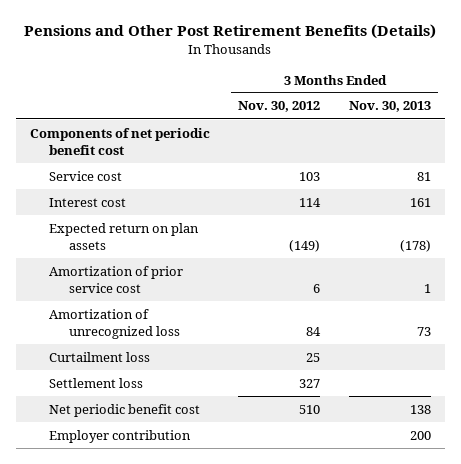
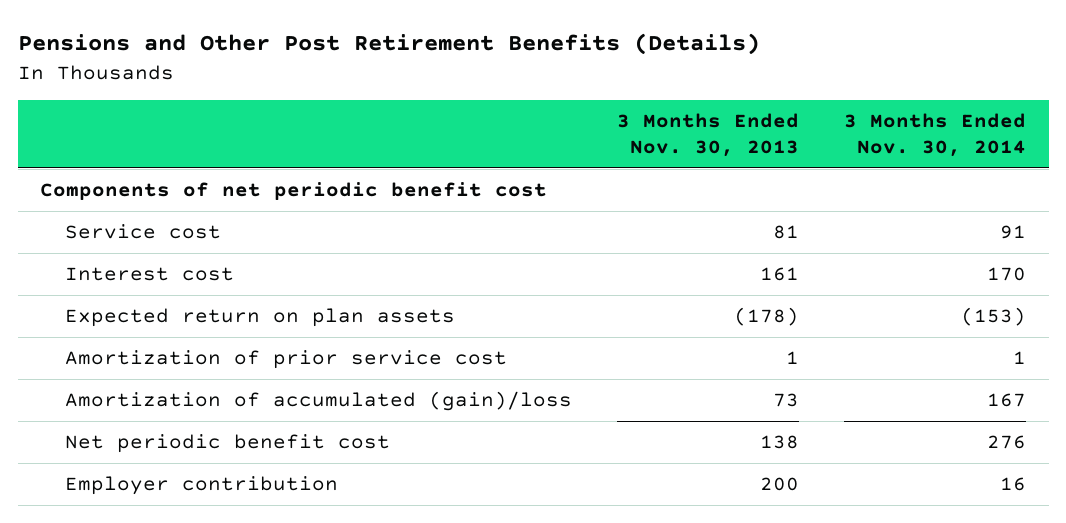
[238,101,321,113] Nov. 30, 2012 -> none
none -> [844,112,1027,158] 3 Months Ended Nov. 30, 2014
[49,351,151,362] Curtailment loss -> none
[49,377,144,388] Settlement loss -> none
[49,308,180,339] Amortization of unrecognized loss -> [64,391,572,412] Amortization of accumulated (gain)/loss

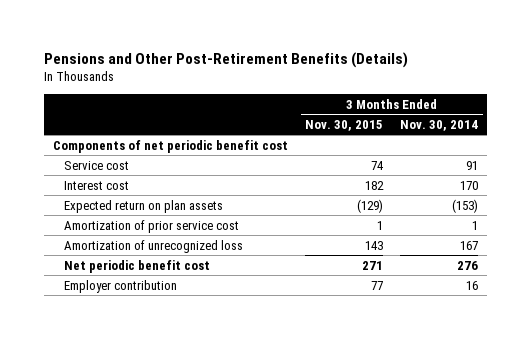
[17,33,760,56] Pensions and Other Post Retirement Benefits (Details) -> [43,51,408,68] Pensions and Other Post-Retirement Benefits (Details)
[616,112,799,158] 3 Months Ended Nov. 30, 2013 -> none
none -> [304,119,383,131] Nov. 30, 2015
[64,391,572,412] Amortization of accumulated (gain)/loss -> [63,239,243,253] Amortization of unrecognized loss

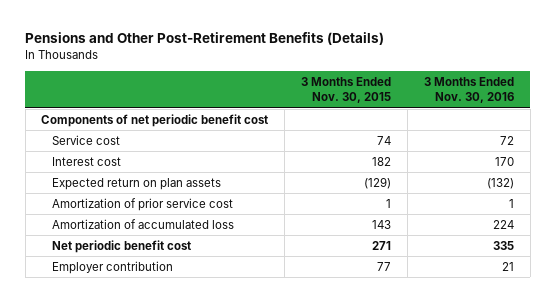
[400,119,479,131] Nov. 30, 2014 -> none
none -> [423,76,514,104] 3 Months Ended Nov. 30, 2016
[63,239,243,253] Amortization of unrecognized loss -> [52,219,235,230] Amortization of accumulated loss

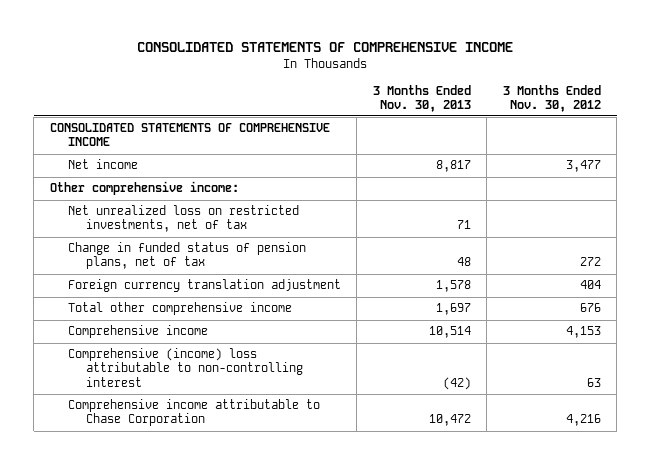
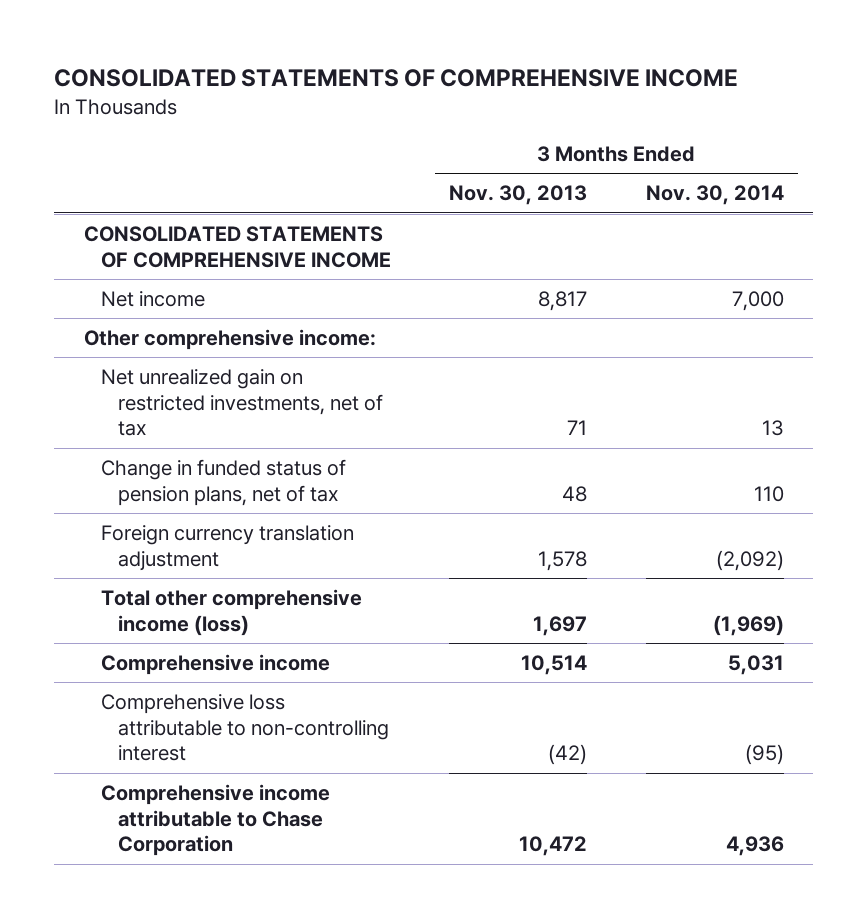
[502,84,601,112] 3 Months Ended Nov. 30, 2012 -> none
none -> [645,185,784,206] Nov. 30, 2014
[67,205,299,233] Net unrealized loss on restricted investments, net of tax -> [100,368,383,437] Net unrealized gain on restricted investments, net of tax
[67,302,292,316] Total other comprehensive income -> [100,588,362,636] Total other comprehensive income (loss)
[67,348,304,387] Comprehensive (income) loss attributable to non-controlling interest -> [100,693,389,762] Comprehensive loss attributable to non-controlling interest

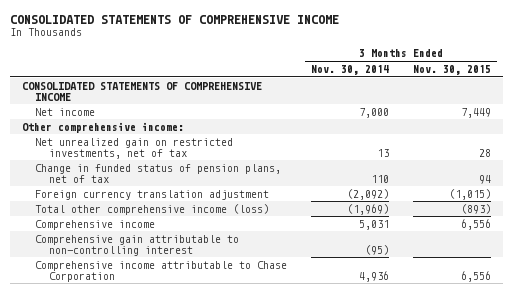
[449,185,588,206] Nov. 30, 2013 -> none
none -> [413,64,492,75] Nov. 30, 2015
[100,693,389,762] Comprehensive loss attributable to non-controlling interest -> [35,234,240,256] Comprehensive gain attributable to non-controlling interest

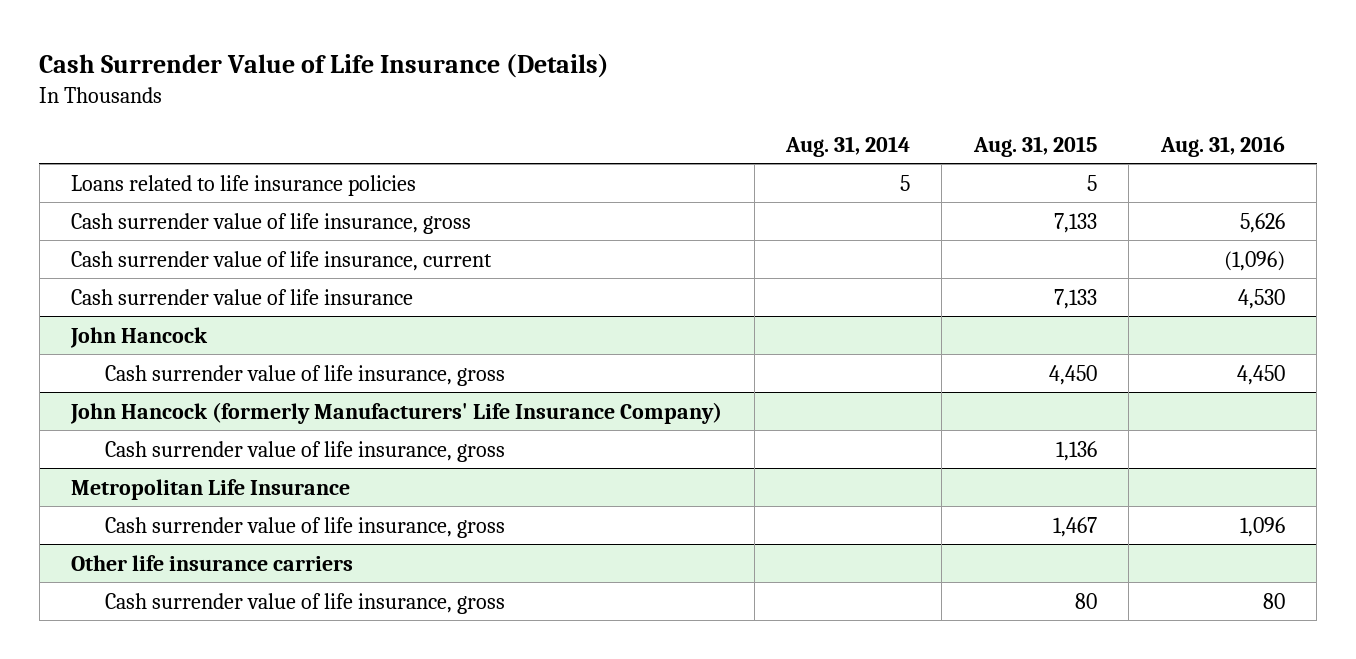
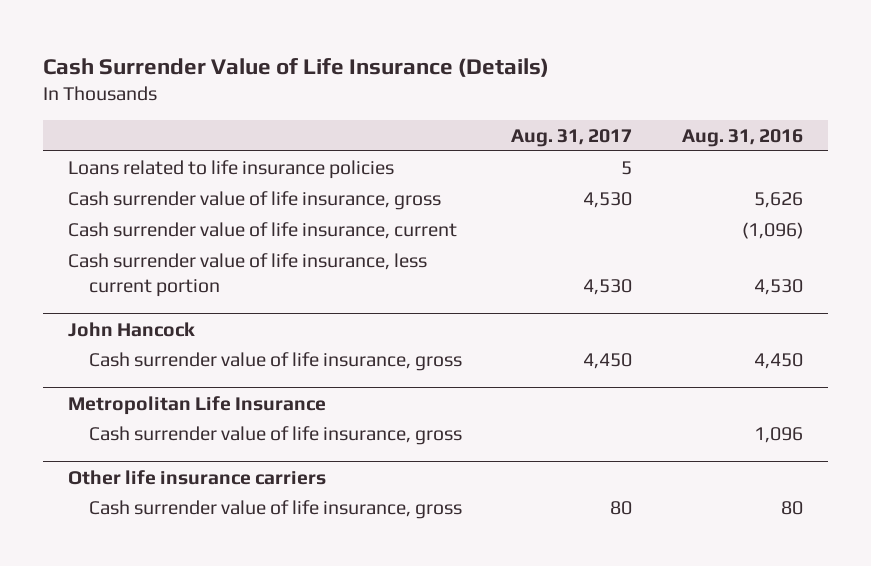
[785,135,911,157] Aug. 31, 2014 -> none
[972,135,1097,157] Aug. 31, 2015 -> none
none -> [511,128,633,147] Aug. 31, 2017
[71,288,414,305] Cash surrender value of life insurance -> [68,252,428,298] Cash surrender value of life insurance, less current portion
[70,401,723,424] John Hancock (formerly Manufacturers' Life Insurance Company) -> none
[105,440,506,462] Cash surrender value of life insurance, gross -> none

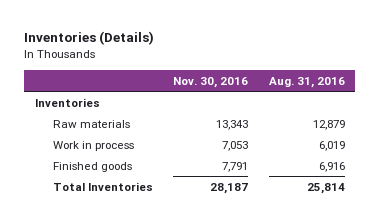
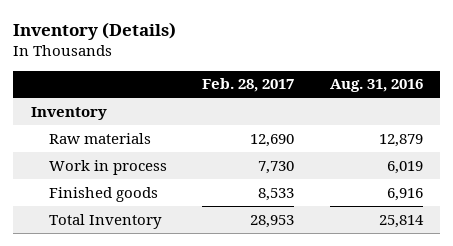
[24,31,155,46] Inventories (Details) -> [12,21,176,40] Inventory (Details)
[173,76,249,88] Nov. 30, 2016 -> none
none -> [202,78,295,93] Feb. 28, 2017
[34,97,100,107] Inventories -> [30,106,107,120] Inventory
[52,181,153,191] Total Inventories -> [48,213,162,229] Total Inventory

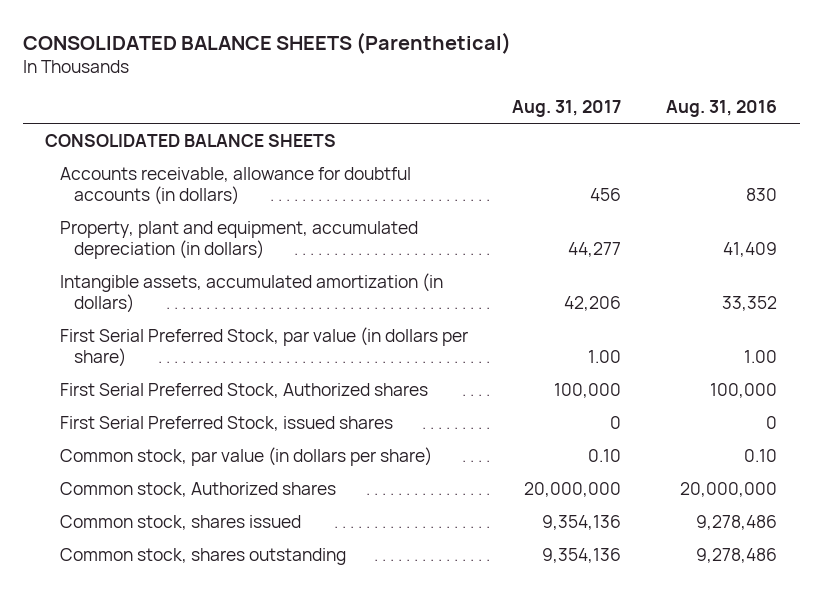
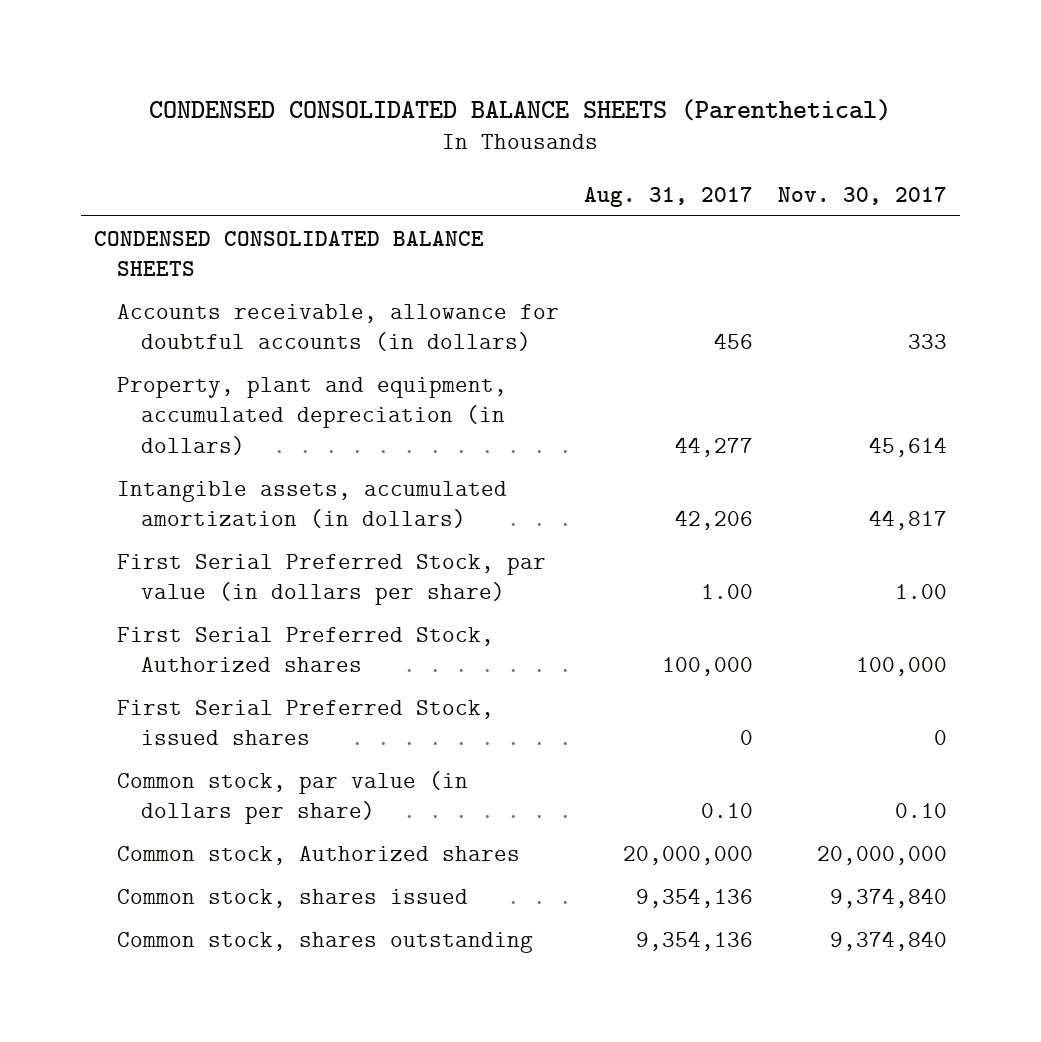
[22,31,511,54] CONSOLIDATED BALANCE SHEETS (Parenthetical) -> [149,98,892,121] CONDENSED CONSOLIDATED BALANCE SHEETS (Parenthetical)
[666,99,778,117] Aug. 31, 2016 -> none
none -> [778,186,948,205] Nov. 30, 2017
[45,133,337,147] CONSOLIDATED BALANCE SHEETS -> [93,230,484,277] CONDENSED CONSOLIDATED BALANCE SHEETS

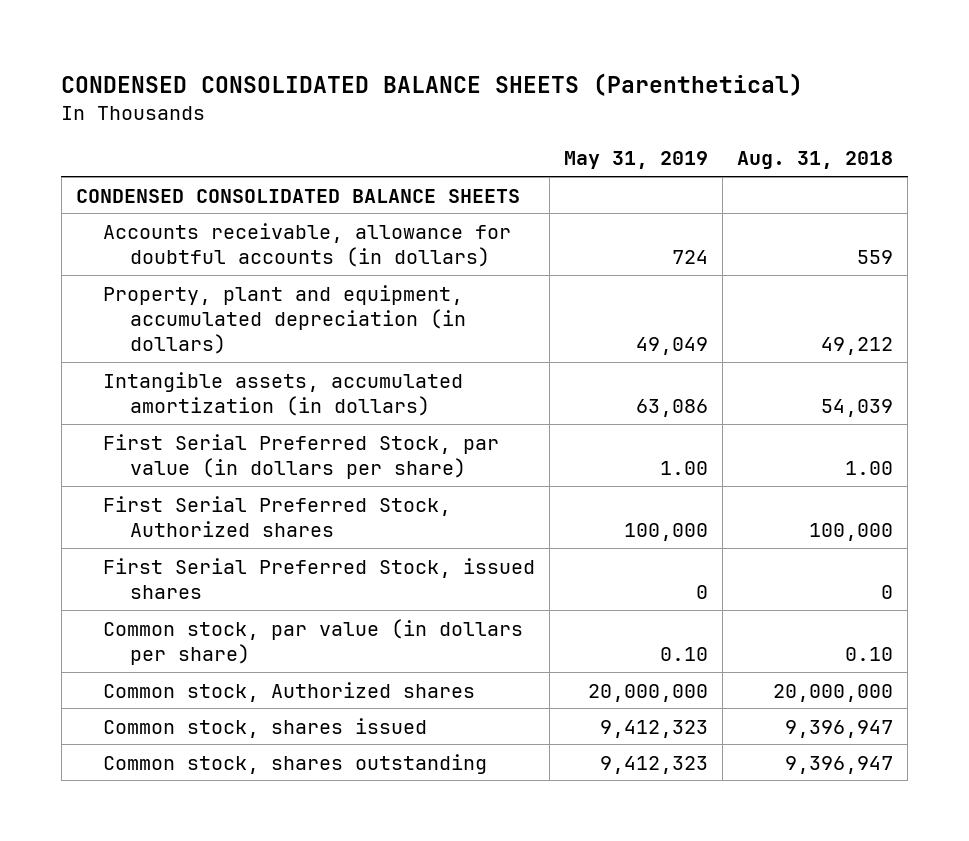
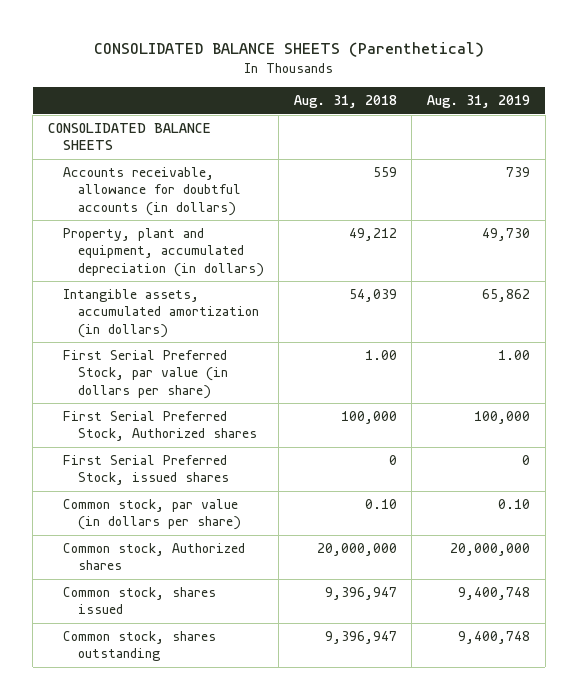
[61,72,804,96] CONDENSED CONSOLIDATED BALANCE SHEETS (Parenthetical) -> [93,42,484,58] CONSOLIDATED BALANCE SHEETS (Parenthetical)
[564,151,709,170] May 31, 2019 -> none
none -> [427,95,531,109] Aug. 31, 2019
[75,188,520,203] CONDENSED CONSOLIDATED BALANCE SHEETS -> [47,123,211,151] CONSOLIDATED BALANCE SHEETS

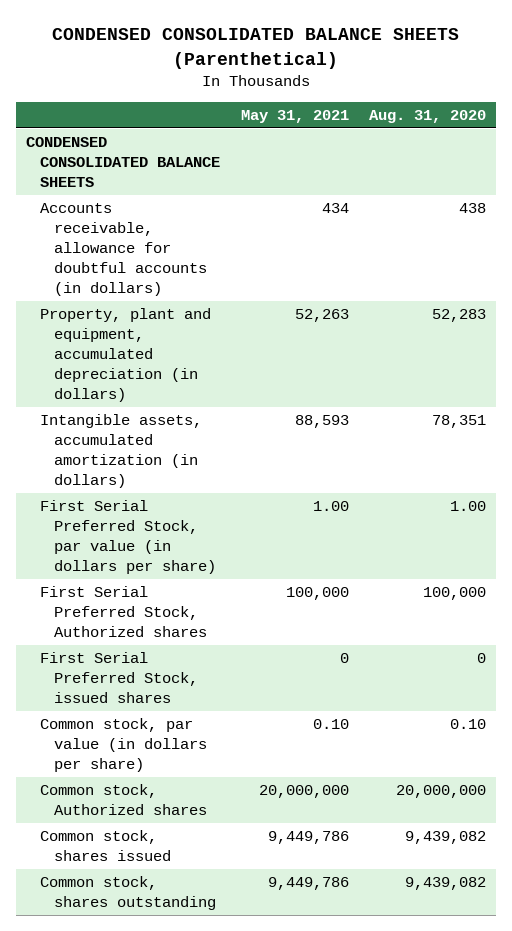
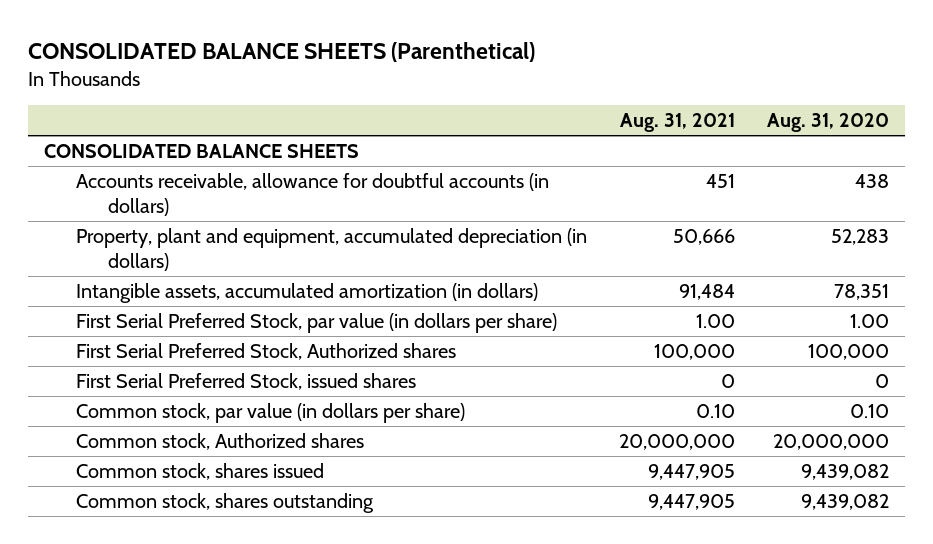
[52,28,460,69] CONDENSED CONSOLIDATED BALANCE SHEETS (Parenthetical) -> [28,41,536,62] CONSOLIDATED BALANCE SHEETS (Parenthetical)
[240,109,349,123] May 31, 2021 -> none
none -> [620,113,736,133] Aug. 31, 2021
[26,137,221,188] CONDENSED CONSOLIDATED BALANCE SHEETS -> [44,143,360,158] CONSOLIDATED BALANCE SHEETS

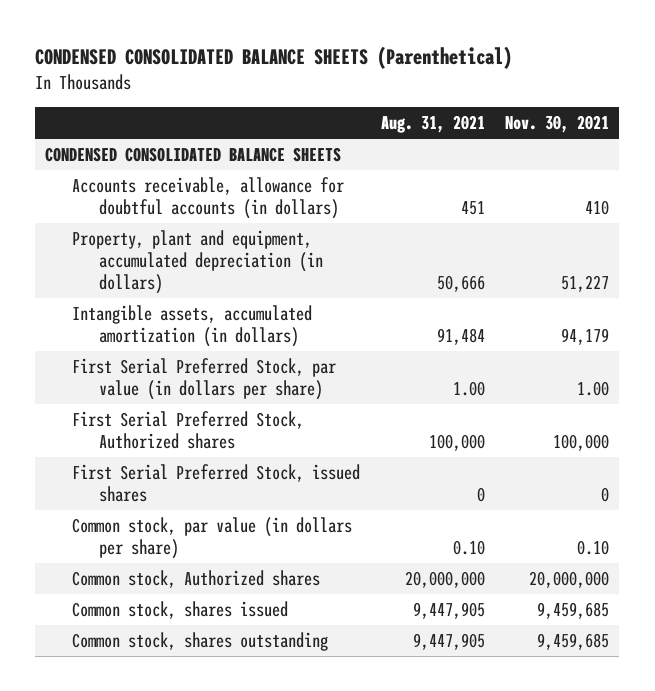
[28,41,536,62] CONSOLIDATED BALANCE SHEETS (Parenthetical) -> [35,45,513,69] CONDENSED CONSOLIDATED BALANCE SHEETS (Parenthetical)
[767,113,890,133] Aug. 31, 2020 -> none
none -> [505,115,610,134] Nov. 30, 2021
[44,143,360,158] CONSOLIDATED BALANCE SHEETS -> [45,146,342,162] CONDENSED CONSOLIDATED BALANCE SHEETS

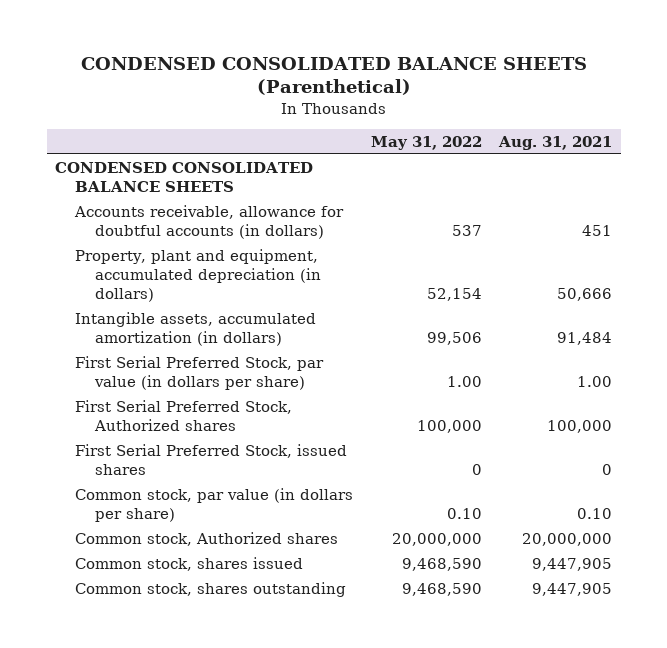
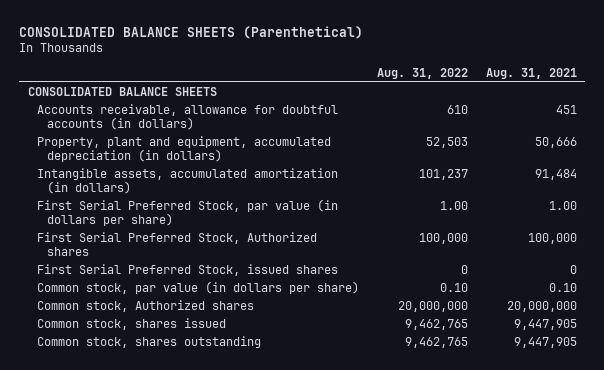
[80,56,587,96] CONDENSED CONSOLIDATED BALANCE SHEETS (Parenthetical) -> [18,25,363,39] CONSOLIDATED BALANCE SHEETS (Parenthetical)
[370,135,482,150] May 31, 2022 -> none
none -> [376,67,468,79] Aug. 31, 2022
[55,161,314,193] CONDENSED CONSOLIDATED BALANCE SHEETS -> [27,87,217,97] CONSOLIDATED BALANCE SHEETS

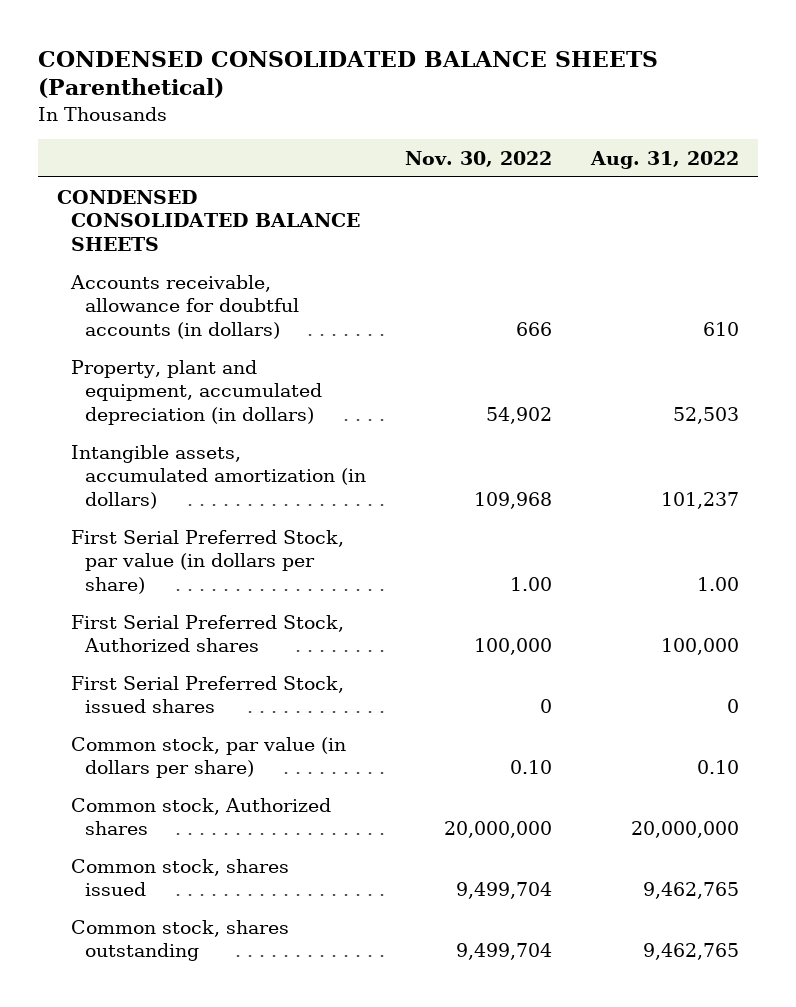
[18,25,363,39] CONSOLIDATED BALANCE SHEETS (Parenthetical) -> [37,50,658,99] CONDENSED CONSOLIDATED BALANCE SHEETS (Parenthetical)
[485,67,577,79] Aug. 31, 2021 -> none
none -> [404,150,552,167] Nov. 30, 2022
[27,87,217,97] CONSOLIDATED BALANCE SHEETS -> [57,189,361,251] CONDENSED CONSOLIDATED BALANCE SHEETS

